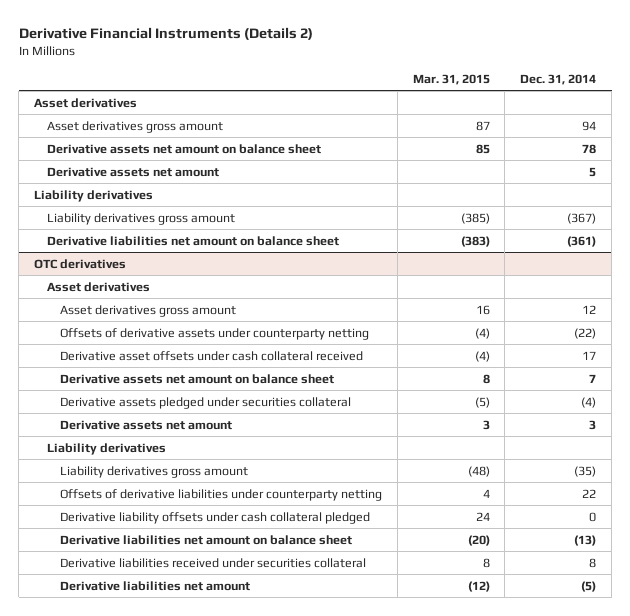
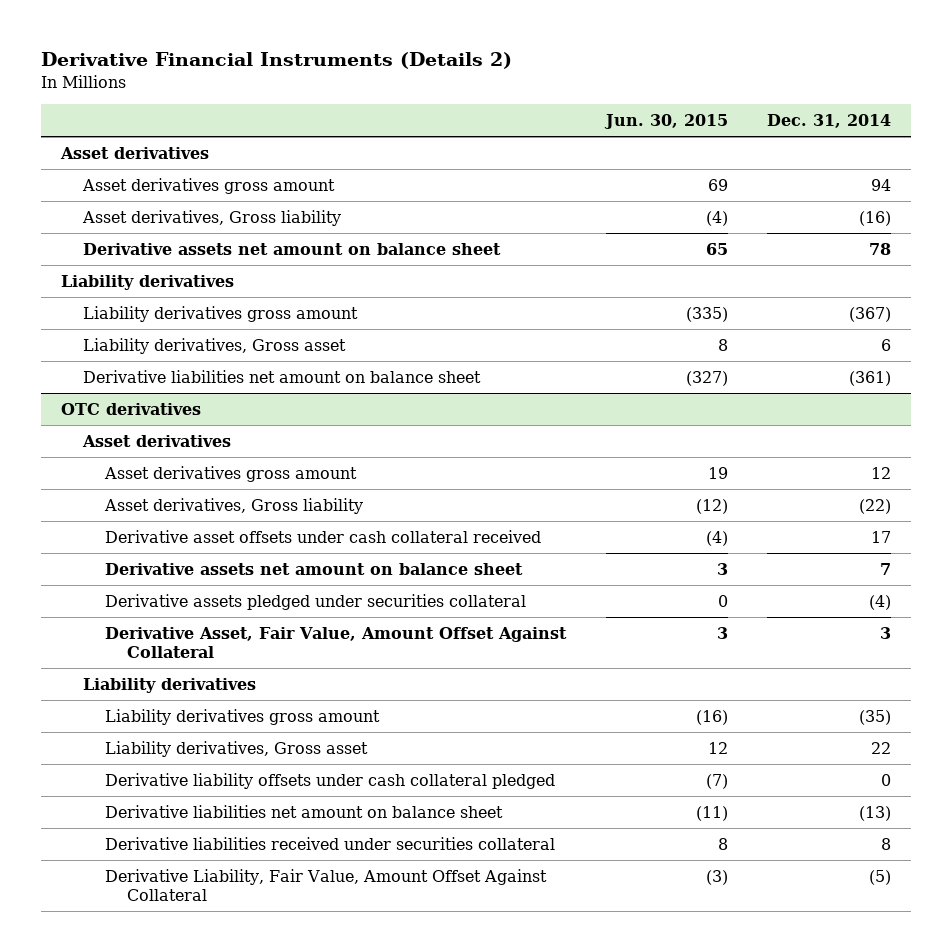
[412,73,490,85] Mar. 31, 2015 -> none
none -> [603,113,728,129] Jun. 30, 2015
none -> [81,209,341,226] Asset derivatives, Gross liability
[46,166,219,177] Derivative assets net amount -> none
none -> [82,337,346,354] Liability derivatives, Gross asset
[59,327,369,340] Offsets of derivative assets under counterparty netting -> none
none -> [104,497,364,514] Asset derivatives, Gross liability
[59,419,232,430] Derivative assets net amount -> none
none -> [105,626,568,659] Derivative Asset, Fair Value, Amount Offset Against Collateral
[59,488,382,501] Offsets of derivative liabilities under counterparty netting -> none
none -> [105,740,369,757] Liability derivatives, Gross asset
[59,580,250,591] Derivative liabilities net amount -> none
none -> [105,868,548,902] Derivative Liability, Fair Value, Amount Offset Against Collateral

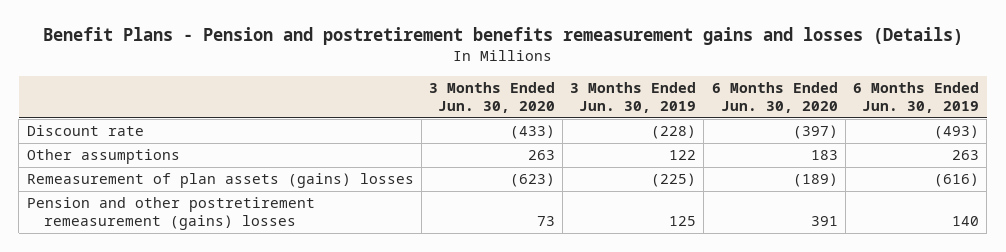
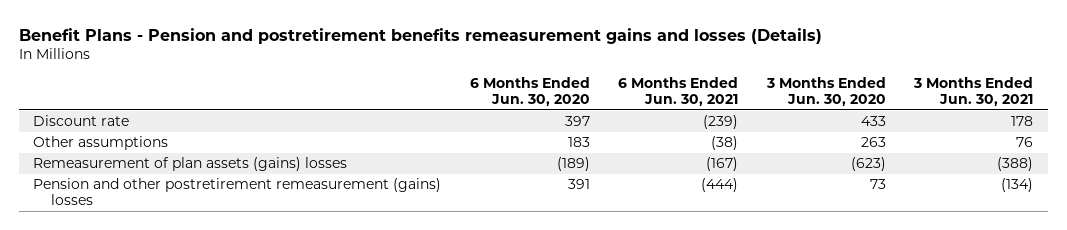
[570,82,697,113] 3 Months Ended Jun. 30, 2019 -> none
[853,82,980,113] 6 Months Ended Jun. 30, 2019 -> none
none -> [618,77,739,107] 6 Months Ended Jun. 30, 2021
none -> [913,77,1034,107] 3 Months Ended Jun. 30, 2021
[509,125,555,140] (433) -> [860,116,886,127] 433
[792,125,838,140] (397) -> [564,116,590,127] 397

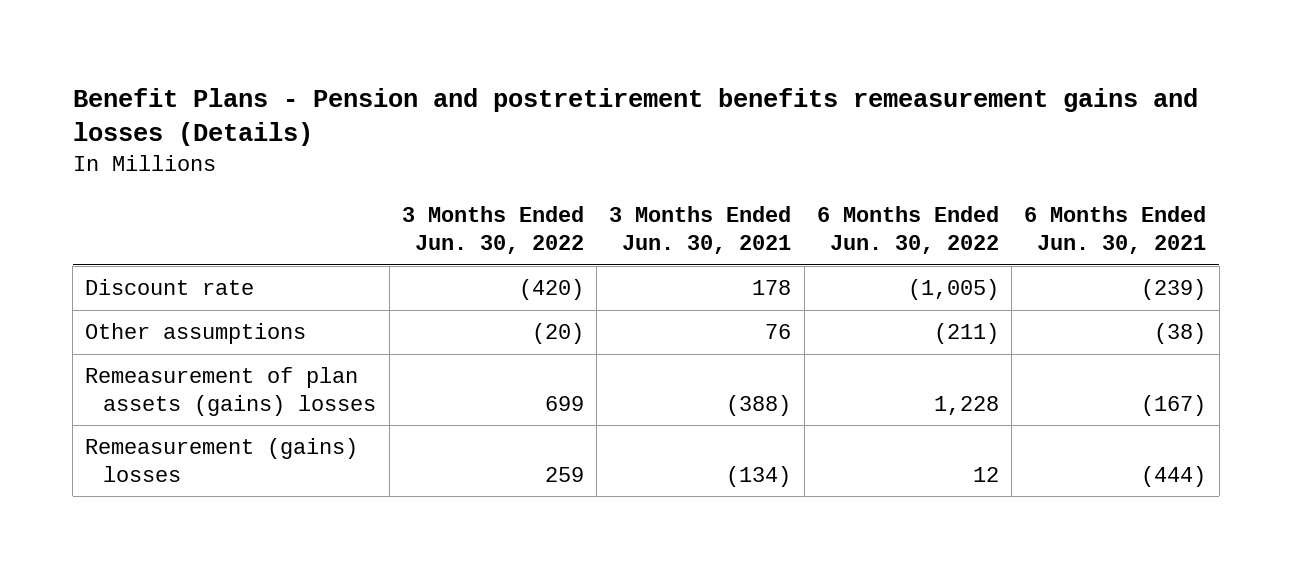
[469,77,590,107] 6 Months Ended Jun. 30, 2020 -> none
[765,77,886,107] 3 Months Ended Jun. 30, 2020 -> none
none -> [401,206,584,254] 3 Months Ended Jun. 30, 2022
none -> [816,206,999,254] 6 Months Ended Jun. 30, 2022
[33,178,442,206] Pension and other postretirement remeasurement (gains) losses -> [85,438,359,482] Remeasurement (gains) losses

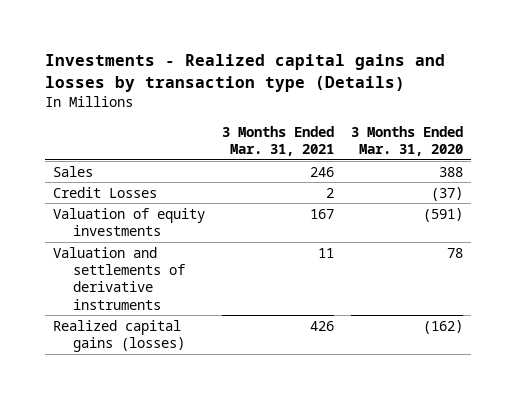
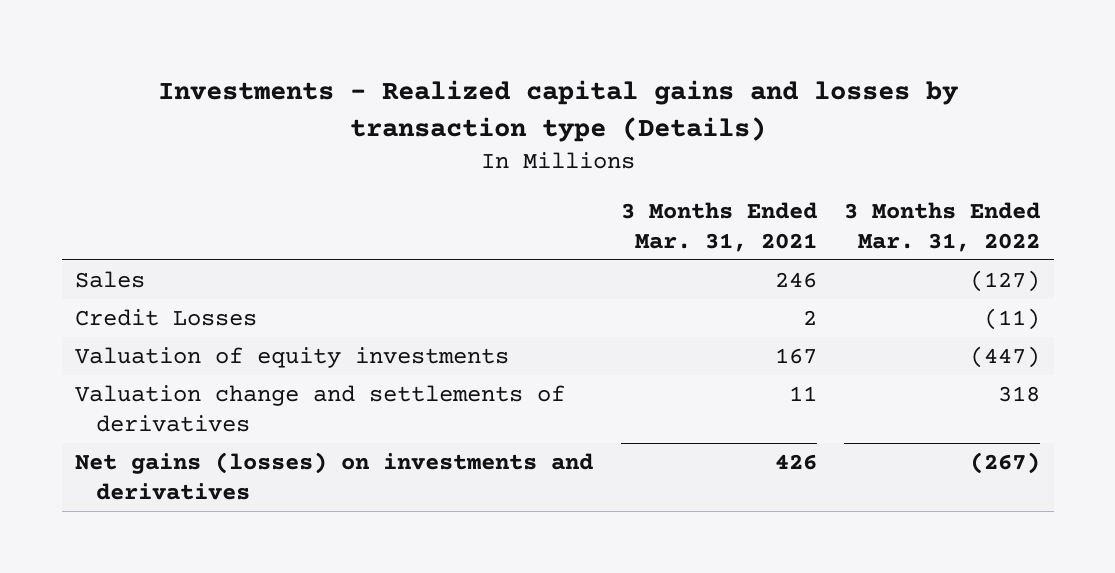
[350,125,463,156] 3 Months Ended Mar. 31, 2020 -> none
none -> [843,201,1040,252] 3 Months Ended Mar. 31, 2022
[53,246,185,310] Valuation and settlements of derivative instruments -> [75,384,566,432] Valuation change and settlements of derivatives
[53,319,185,353] Realized capital gains (losses) -> [75,451,594,500] Net gains (losses) on investments and derivatives

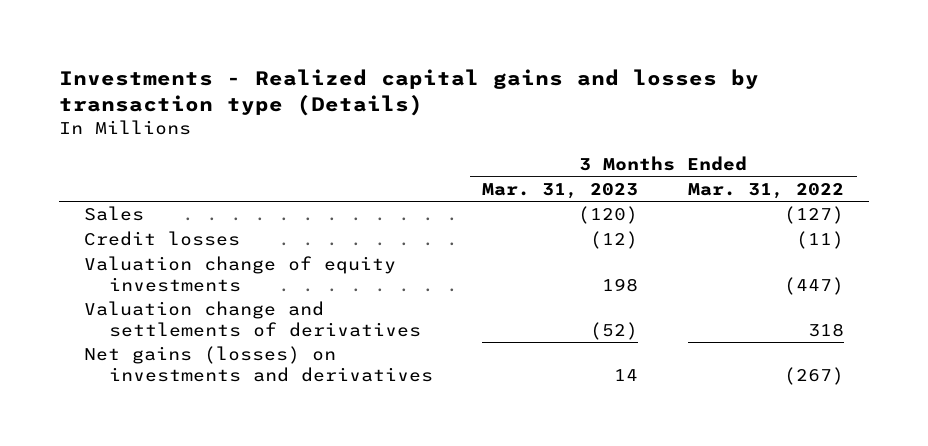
[620,201,817,252] 3 Months Ended Mar. 31, 2021 -> none
none -> [482,182,639,199] Mar. 31, 2023
[75,308,258,326] Credit Losses -> [83,231,240,247] Credit losses
[75,346,510,368] Valuation of equity investments -> [83,256,396,292] Valuation change of equity investments

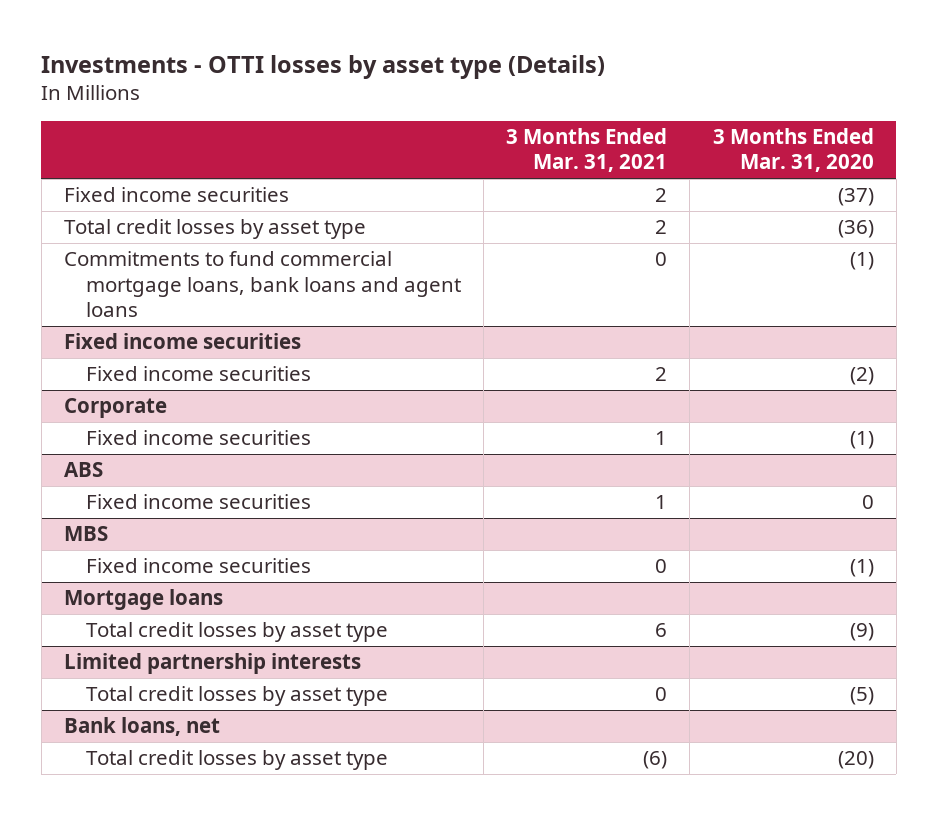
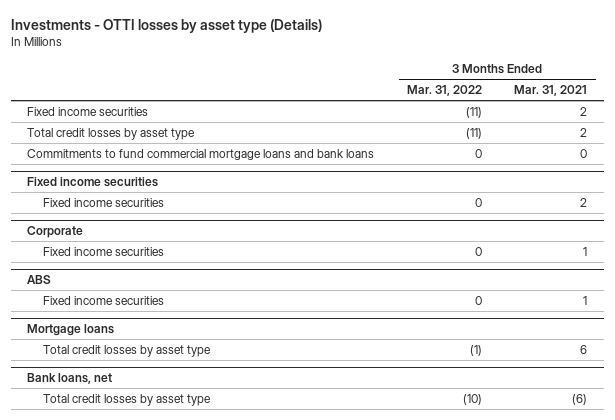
[712,128,874,173] 3 Months Ended Mar. 31, 2020 -> none
none -> [406,85,482,97] Mar. 31, 2022
[63,251,461,317] Commitments to fund commercial mortgage loans, bank loans and agent loans -> [27,148,375,160] Commitments to fund commercial mortgage loans and bank loans
[63,526,108,542] MBS -> none
[85,558,311,574] Fixed income securities -> none
[63,653,361,675] Limited partnership interests -> none
[85,686,388,707] Total credit losses by asset type -> none

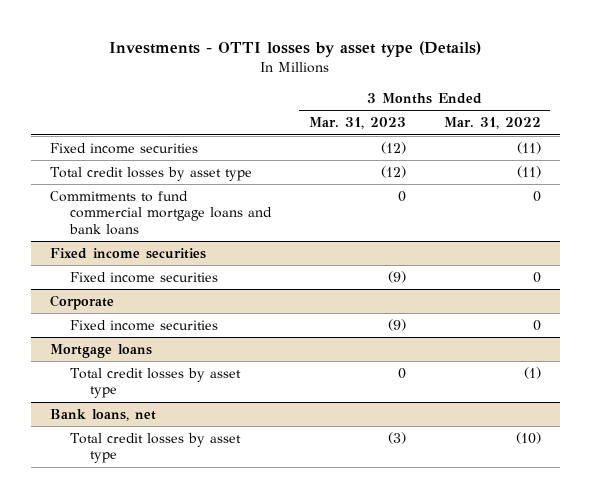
[514,85,588,97] Mar. 31, 2021 -> none
none -> [308,117,406,130] Mar. 31, 2023
[27,275,52,285] ABS -> none
[43,295,165,305] Fixed income securities -> none

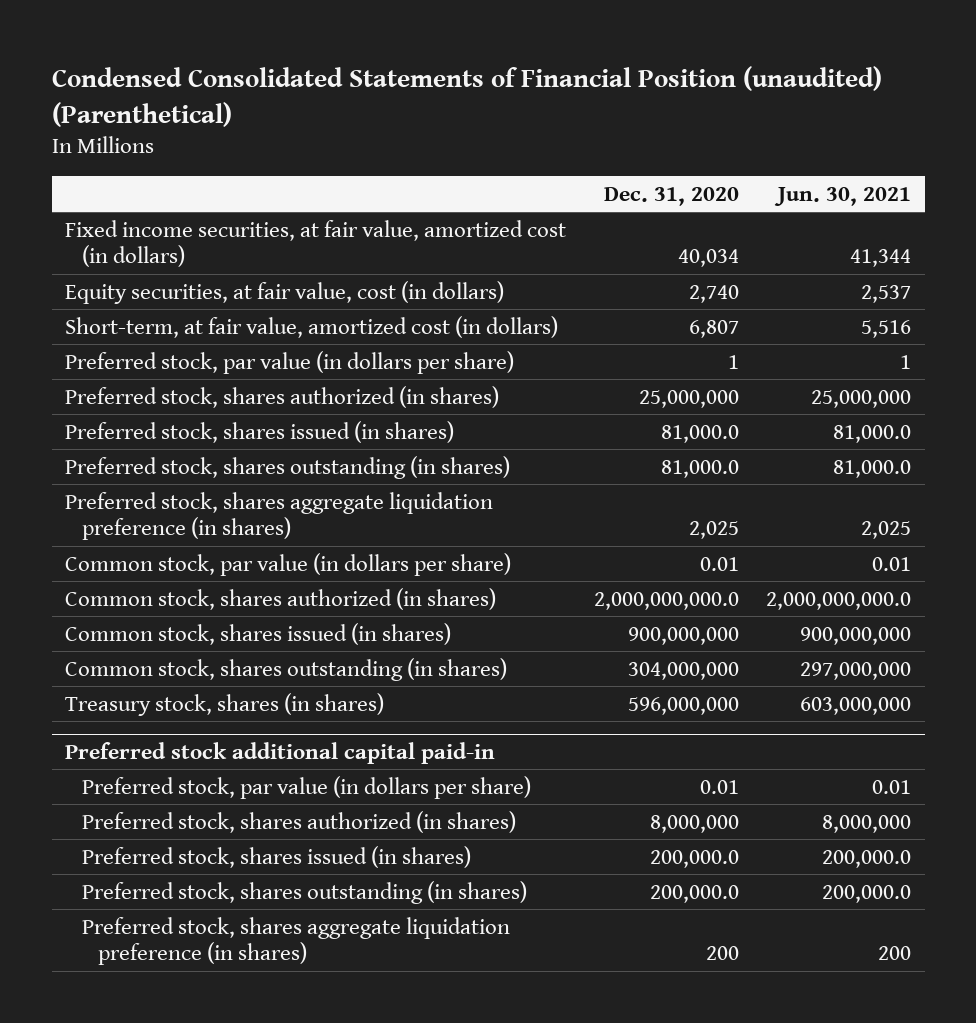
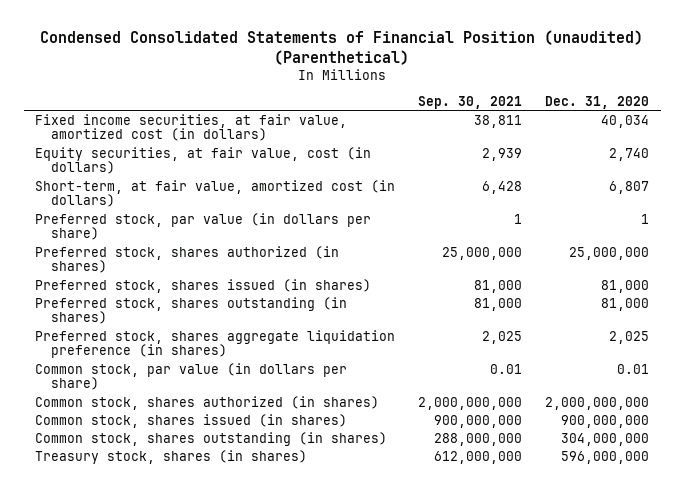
[773,186,911,206] Jun. 30, 2021 -> none
none -> [418,95,523,109] Sep. 30, 2021
[660,424,739,443] 81,000.0 -> [601,279,650,293] 81,000
[660,459,739,478] 81,000.0 -> [601,297,650,311] 81,000
[593,591,739,610] 2,000,000,000.0 -> [545,396,650,410] 2,000,000,000
[65,741,496,764] Preferred stock additional capital paid-in -> none
[81,775,531,799] Preferred stock, par value (in dollars per share) -> none
[81,810,516,833] Preferred stock, shares authorized (in shares) -> none
[81,845,471,868] Preferred stock, shares issued (in shares) -> none
[81,880,527,904] Preferred stock, shares outstanding (in shares) -> none
[81,916,510,966] Preferred stock, shares aggregate liquidation preference (in shares) -> none

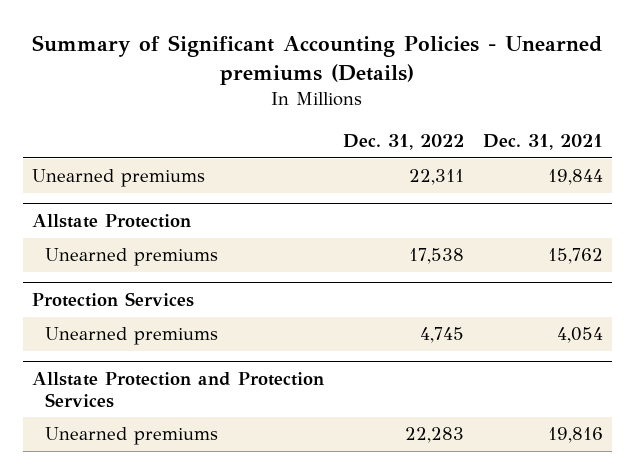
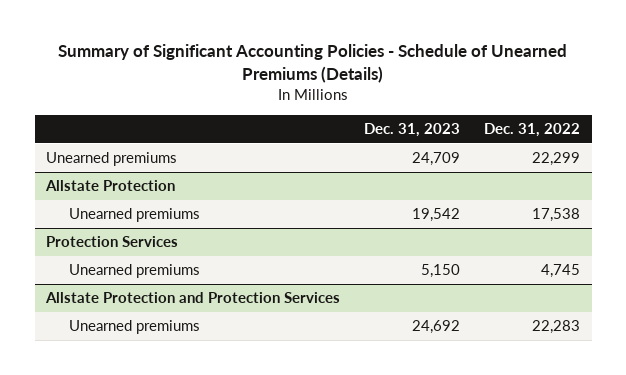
[32,35,603,86] Summary of Significant Accounting Policies - Unearned premiums (Details) -> [58,44,568,84] Summary of Significant Accounting Policies - Schedule of Unearned Premiums (Details)
[482,133,603,150] Dec. 31, 2021 -> none
none -> [364,122,461,137] Dec. 31, 2023
[408,169,464,186] 22,311 -> [531,152,580,167] 22,299

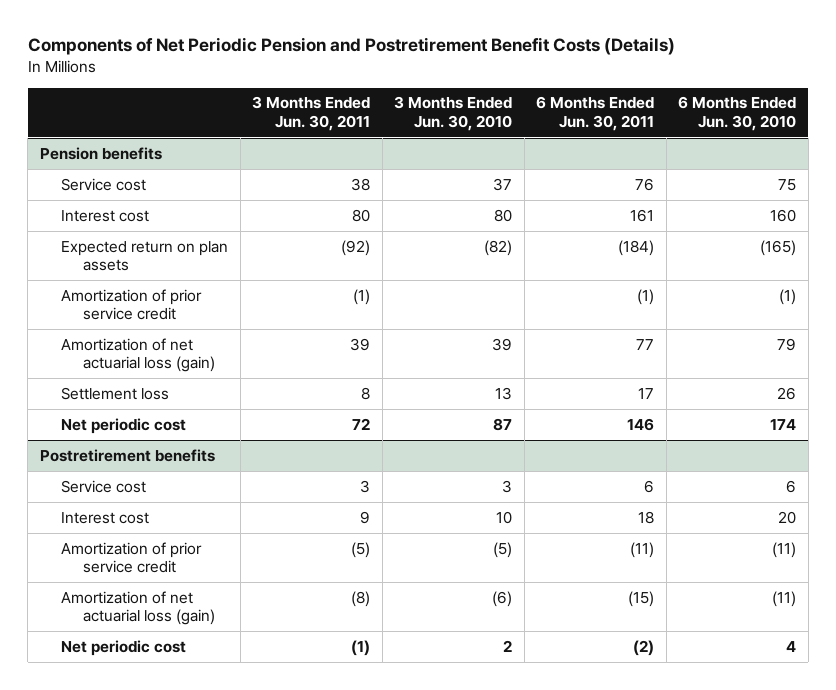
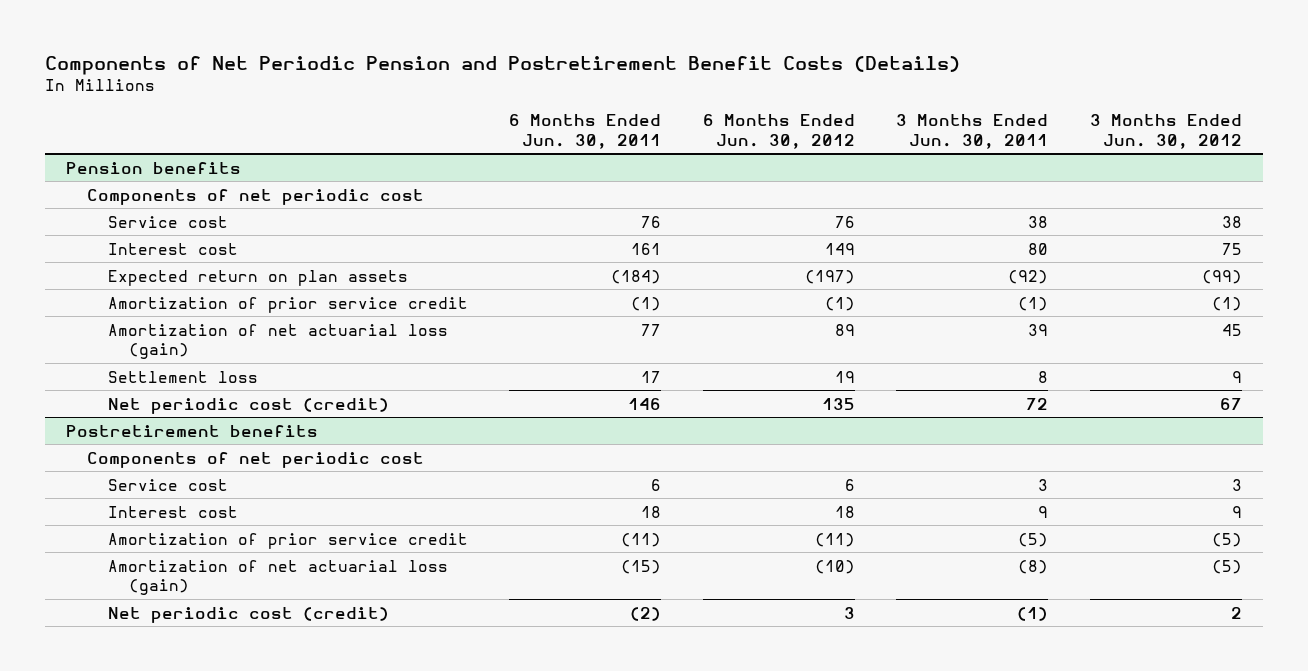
[394,96,513,132] 3 Months Ended Jun. 30, 2010 -> none
[678,96,797,132] 6 Months Ended Jun. 30, 2010 -> none
none -> [702,114,855,149] 6 Months Ended Jun. 30, 2012
none -> [1089,114,1242,149] 3 Months Ended Jun. 30, 2012
none -> [87,188,425,205] Components of net periodic cost
[61,417,187,434] Net periodic cost -> [108,397,390,414] Net periodic cost (credit)
none -> [87,451,425,468] Components of net periodic cost
[61,639,187,656] Net periodic cost -> [108,606,390,623] Net periodic cost (credit)

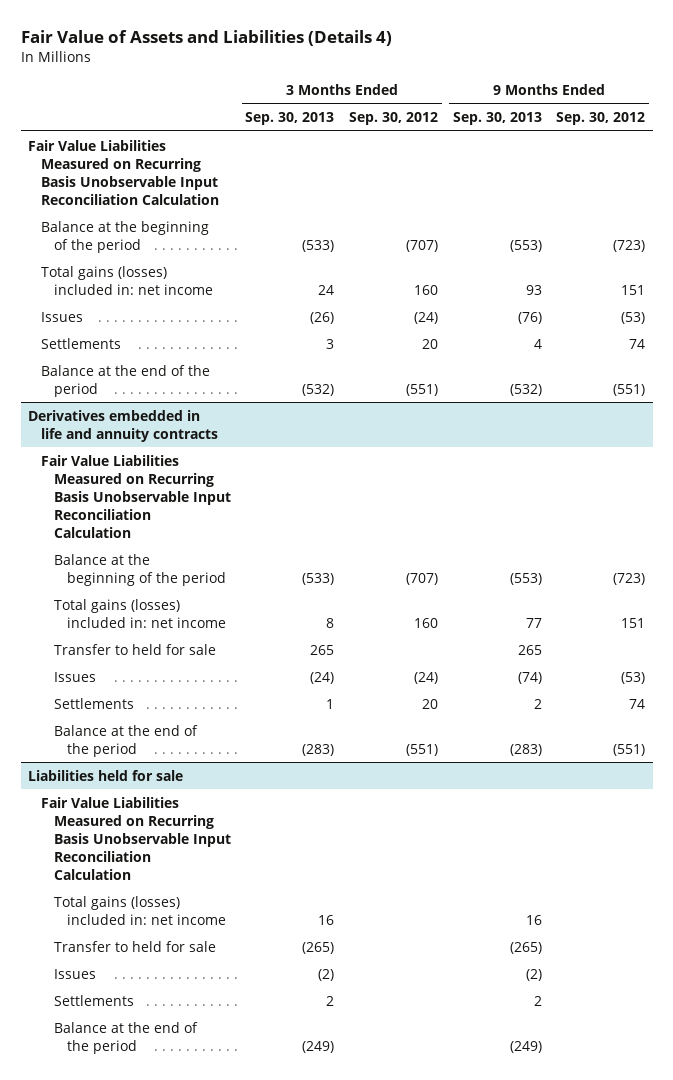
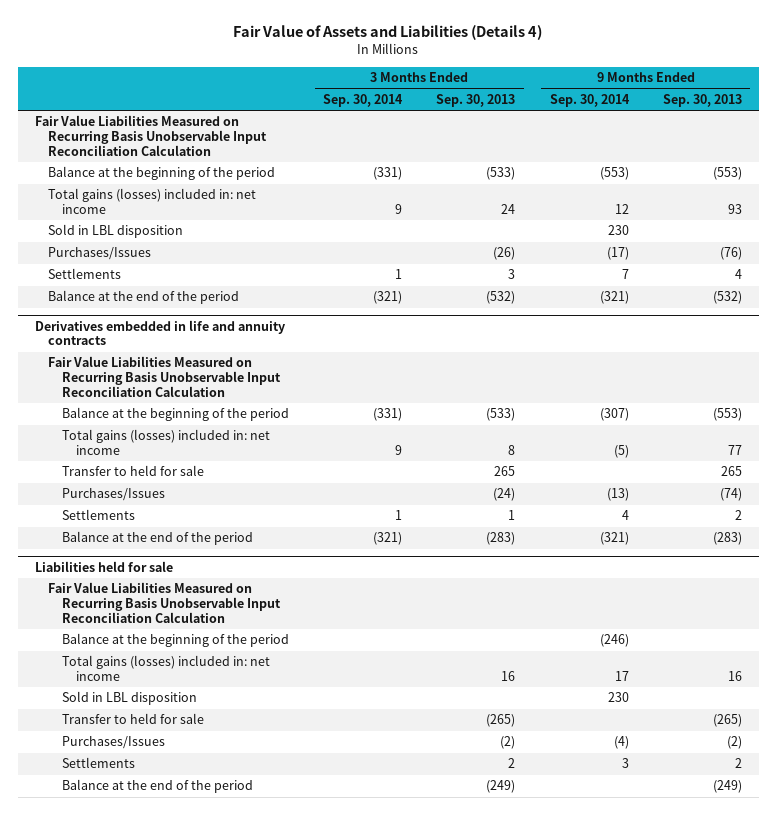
[349,112,439,126] Sep. 30, 2012 -> none
[556,112,646,126] Sep. 30, 2012 -> none
none -> [323,94,404,108] Sep. 30, 2014
none -> [549,94,630,108] Sep. 30, 2014
none -> [48,224,184,239] Sold in LBL disposition
[40,311,83,322] Issues -> [48,247,152,261] Purchases/Issues
[53,671,96,682] Issues -> [62,488,166,502] Purchases/Issues
none -> [62,633,290,648] Balance at the beginning of the period
none -> [62,691,198,706] Sold in LBL disposition
[53,968,96,979] Issues -> [62,736,166,750] Purchases/Issues

